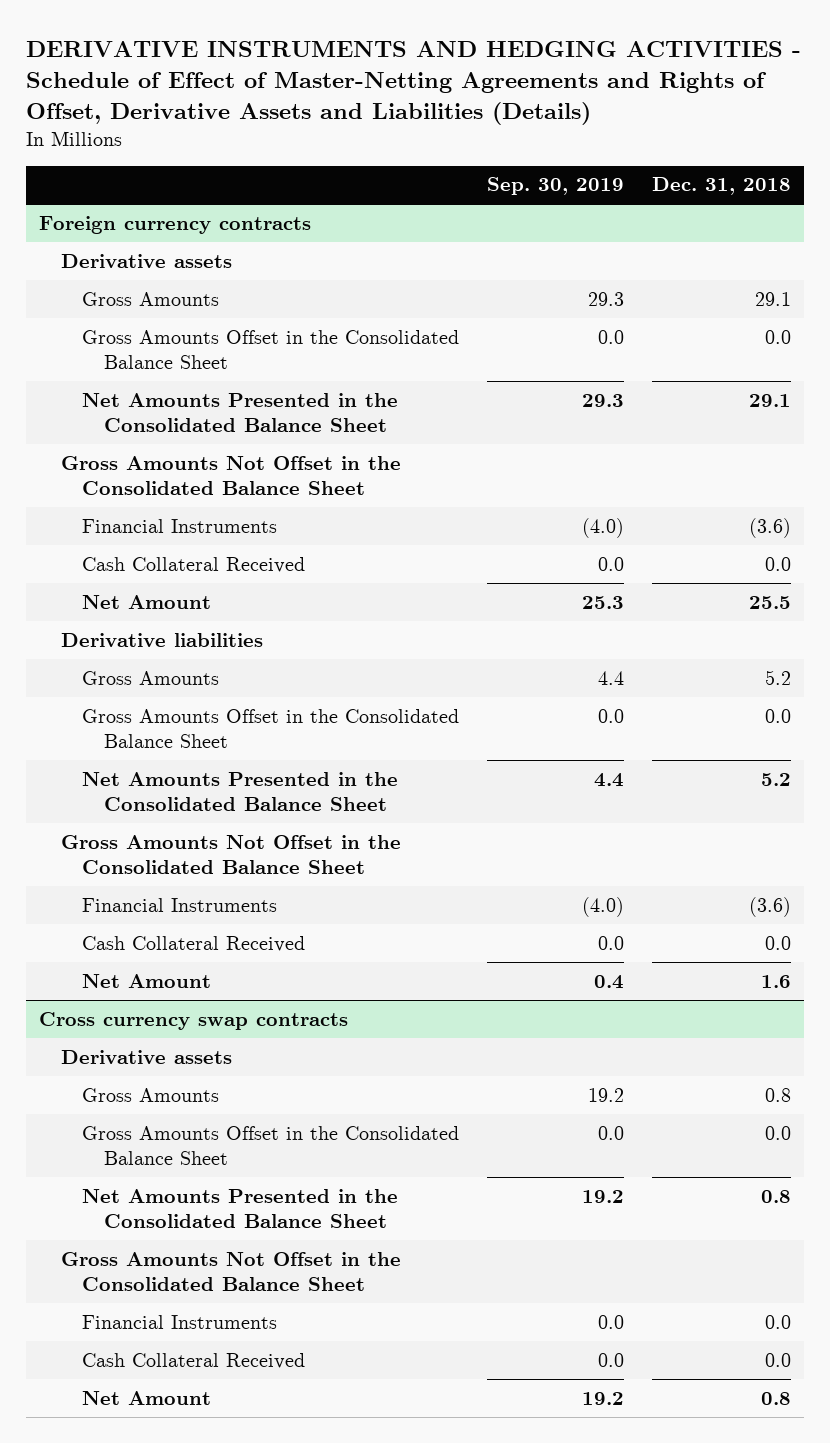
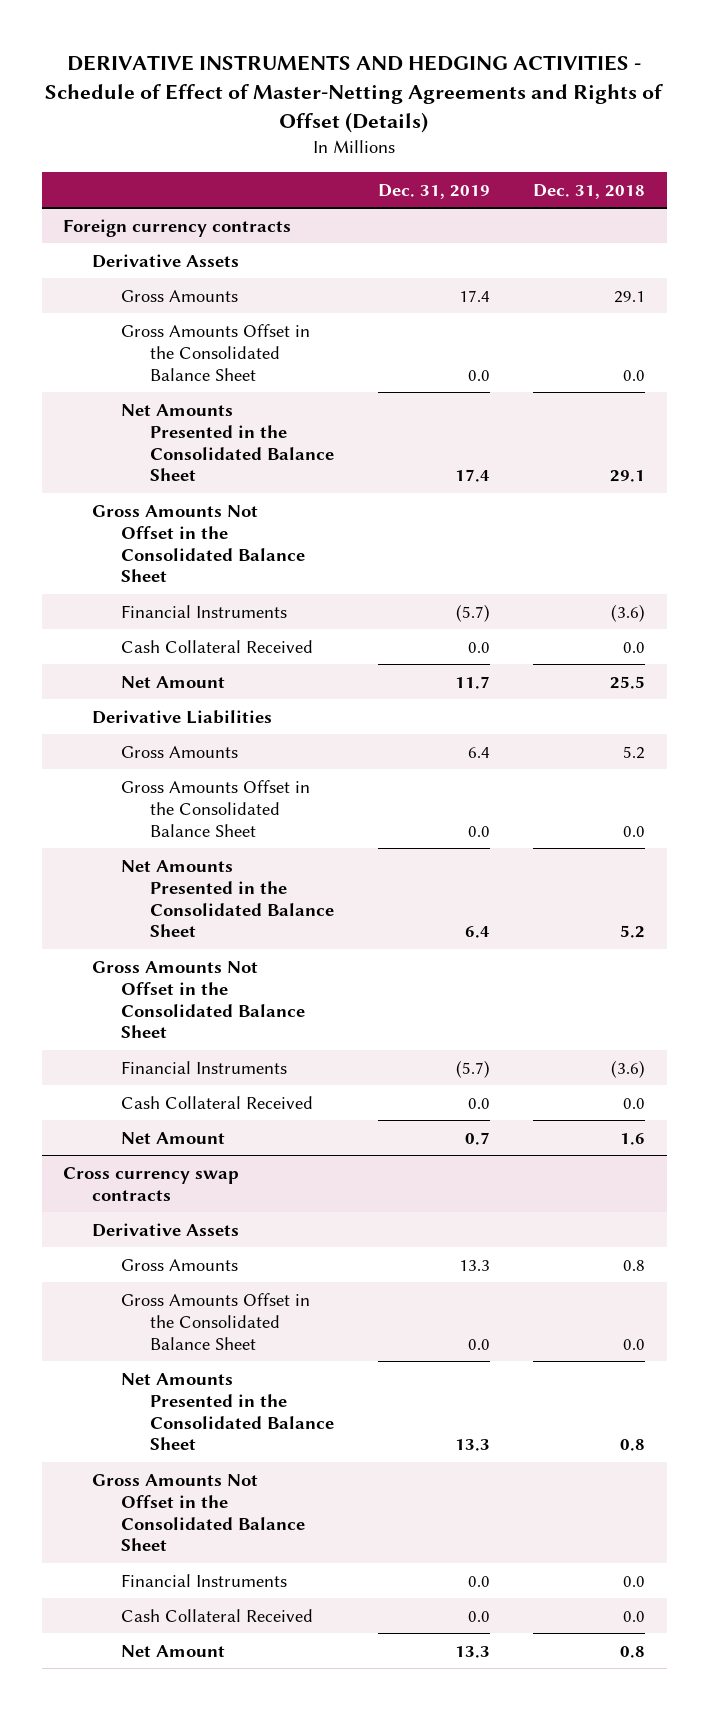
[25,40,801,125] DERIVATIVE INSTRUMENTS AND HEDGING ACTIVITIES - Schedule of Effect of Master-Netting Agreements and Rights of Offset, Derivative Assets and Liabilities (Details) -> [45,55,664,134] DERIVATIVE INSTRUMENTS AND HEDGING ACTIVITIES - Schedule of Effect of Master-Netting Agreements and Rights of Offset (Details)
[486,177,624,196] Sep. 30, 2019 -> none
none -> [377,183,490,199] Dec. 31, 2019
[60,253,232,268] Derivative assets -> [92,253,240,268] Derivative Assets
[60,632,263,647] Derivative liabilities -> [92,709,273,724] Derivative Liabilities
[60,1049,232,1064] Derivative assets -> [92,1222,240,1237] Derivative Assets

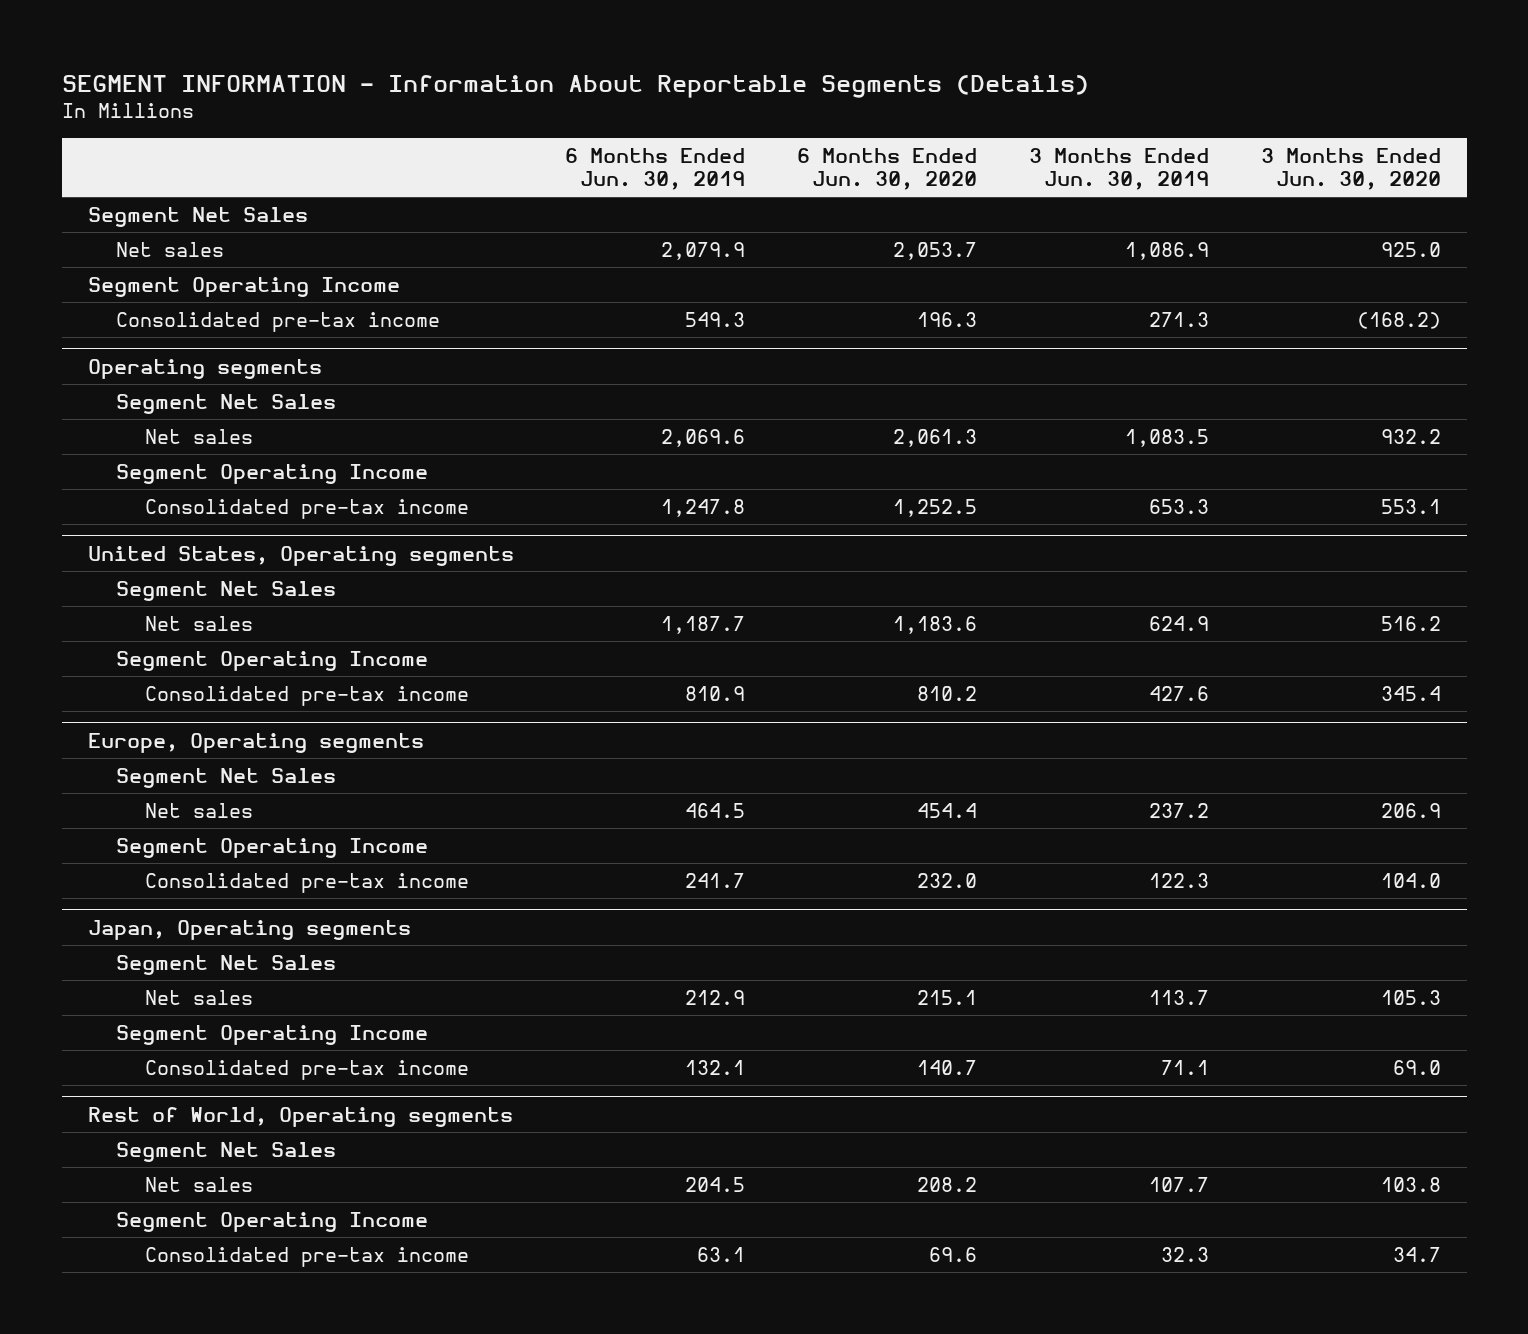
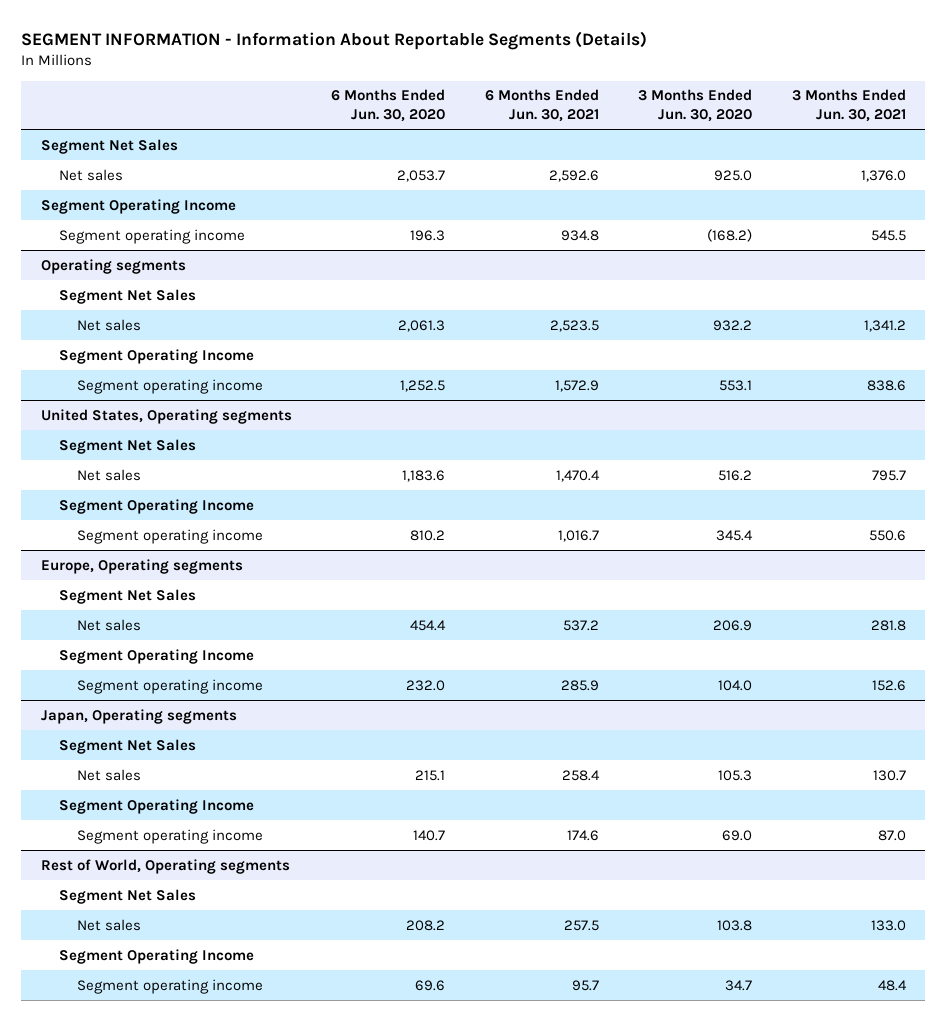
[565,147,746,190] 6 Months Ended Jun. 30, 2019 -> none
[1028,147,1209,190] 3 Months Ended Jun. 30, 2019 -> none
none -> [484,89,599,123] 6 Months Ended Jun. 30, 2021
none -> [791,89,906,123] 3 Months Ended Jun. 30, 2021
[116,312,441,333] Consolidated pre-tax income -> [58,228,245,244] Segment operating income
[144,499,469,520] Consolidated pre-tax income -> [76,378,263,394] Segment operating income
[144,686,469,707] Consolidated pre-tax income -> [76,528,263,544] Segment operating income
[144,873,469,894] Consolidated pre-tax income -> [76,678,263,694] Segment operating income
[144,1060,469,1081] Consolidated pre-tax income -> [76,828,263,844] Segment operating income
[144,1247,469,1268] Consolidated pre-tax income -> [76,978,263,994] Segment operating income

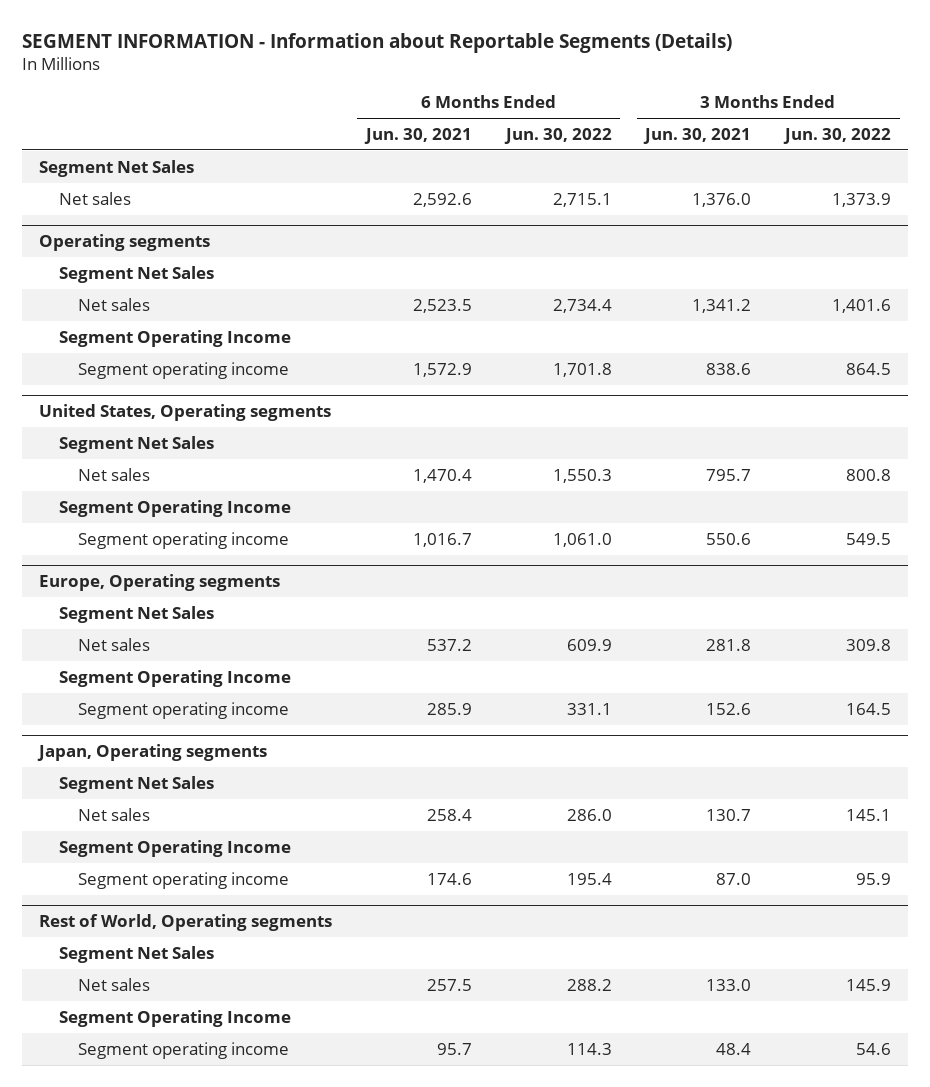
[21,30,648,50] SEGMENT INFORMATION - Information About Reportable Segments (Details) -> [22,32,733,53] SEGMENT INFORMATION - Information about Reportable Segments (Details)
[331,89,446,123] 6 Months Ended Jun. 30, 2020 -> none
[638,89,753,123] 3 Months Ended Jun. 30, 2020 -> none
none -> [503,127,612,144] Jun. 30, 2022
none -> [783,127,892,144] Jun. 30, 2022
[40,198,236,214] Segment Operating Income -> none
[58,228,245,244] Segment operating income -> none

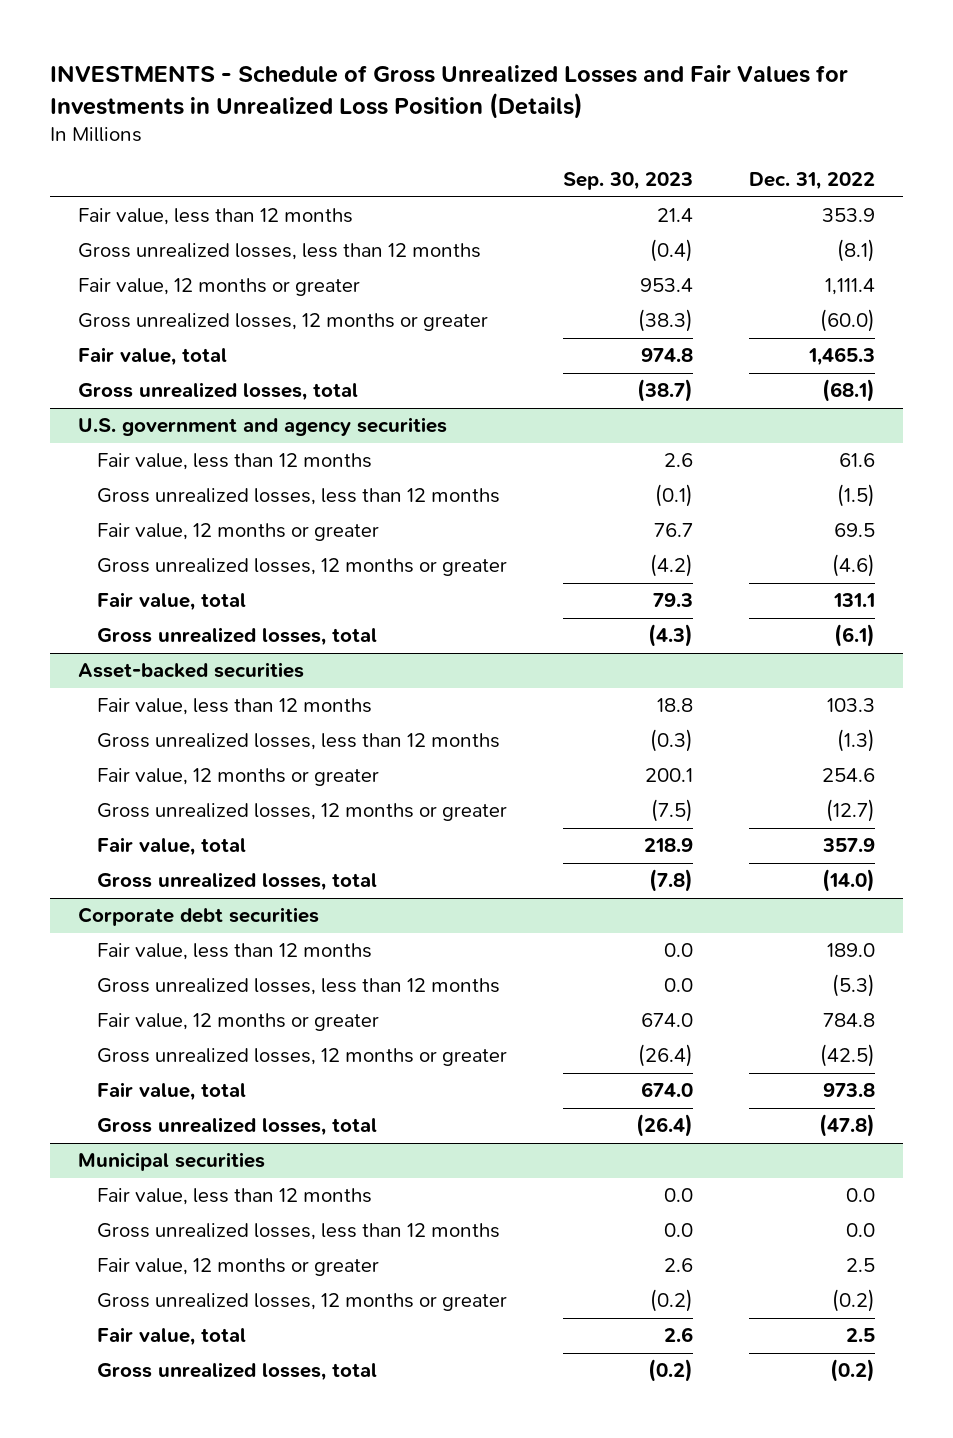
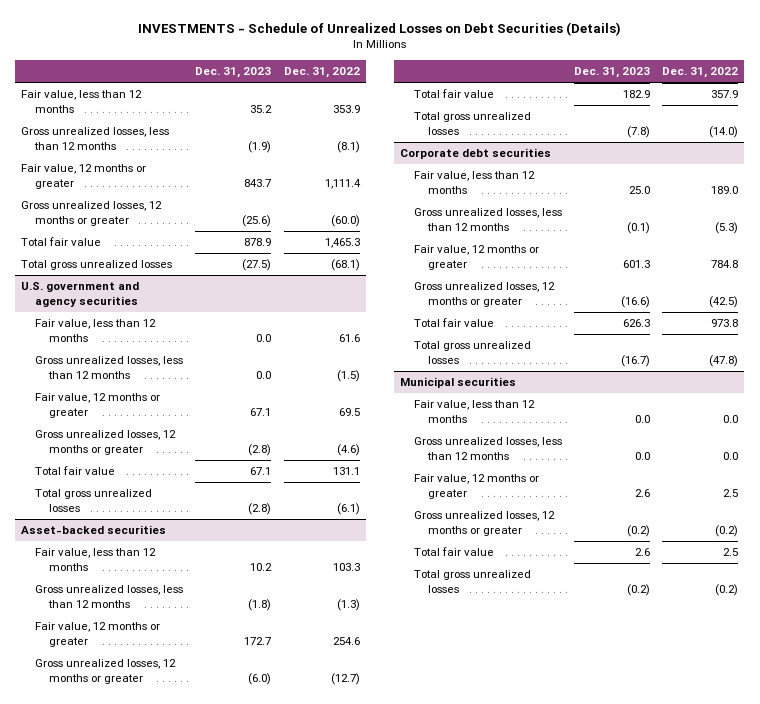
[50,65,849,119] INVESTMENTS - Schedule of Gross Unrealized Losses and Fair Values for Investments in Unrealized Loss Position (Details) -> [137,22,621,37] INVESTMENTS - Schedule of Unrealized Losses on Debt Securities (Details)
[562,172,693,191] Sep. 30, 2023 -> none
none -> [195,66,272,78] Dec. 31, 2023
[78,347,228,367] Fair value, total -> [21,237,102,247] Total fair value
[78,382,359,402] Gross unrealized losses, total -> [21,260,173,271] Total gross unrealized losses
[97,592,247,612] Fair value, total -> [35,466,116,476] Total fair value
[97,627,378,647] Gross unrealized losses, total -> [35,489,153,512] Total gross unrealized losses
[97,837,247,857] Fair value, total -> [413,89,494,99] Total fair value
[97,872,378,892] Gross unrealized losses, total -> [413,112,531,135] Total gross unrealized losses
[97,1082,247,1102] Fair value, total -> [413,318,494,328] Total fair value
[97,1117,378,1137] Gross unrealized losses, total -> [413,341,531,364] Total gross unrealized losses
[97,1327,247,1347] Fair value, total -> [413,547,494,557] Total fair value
[97,1362,378,1382] Gross unrealized losses, total -> [413,570,531,593] Total gross unrealized losses

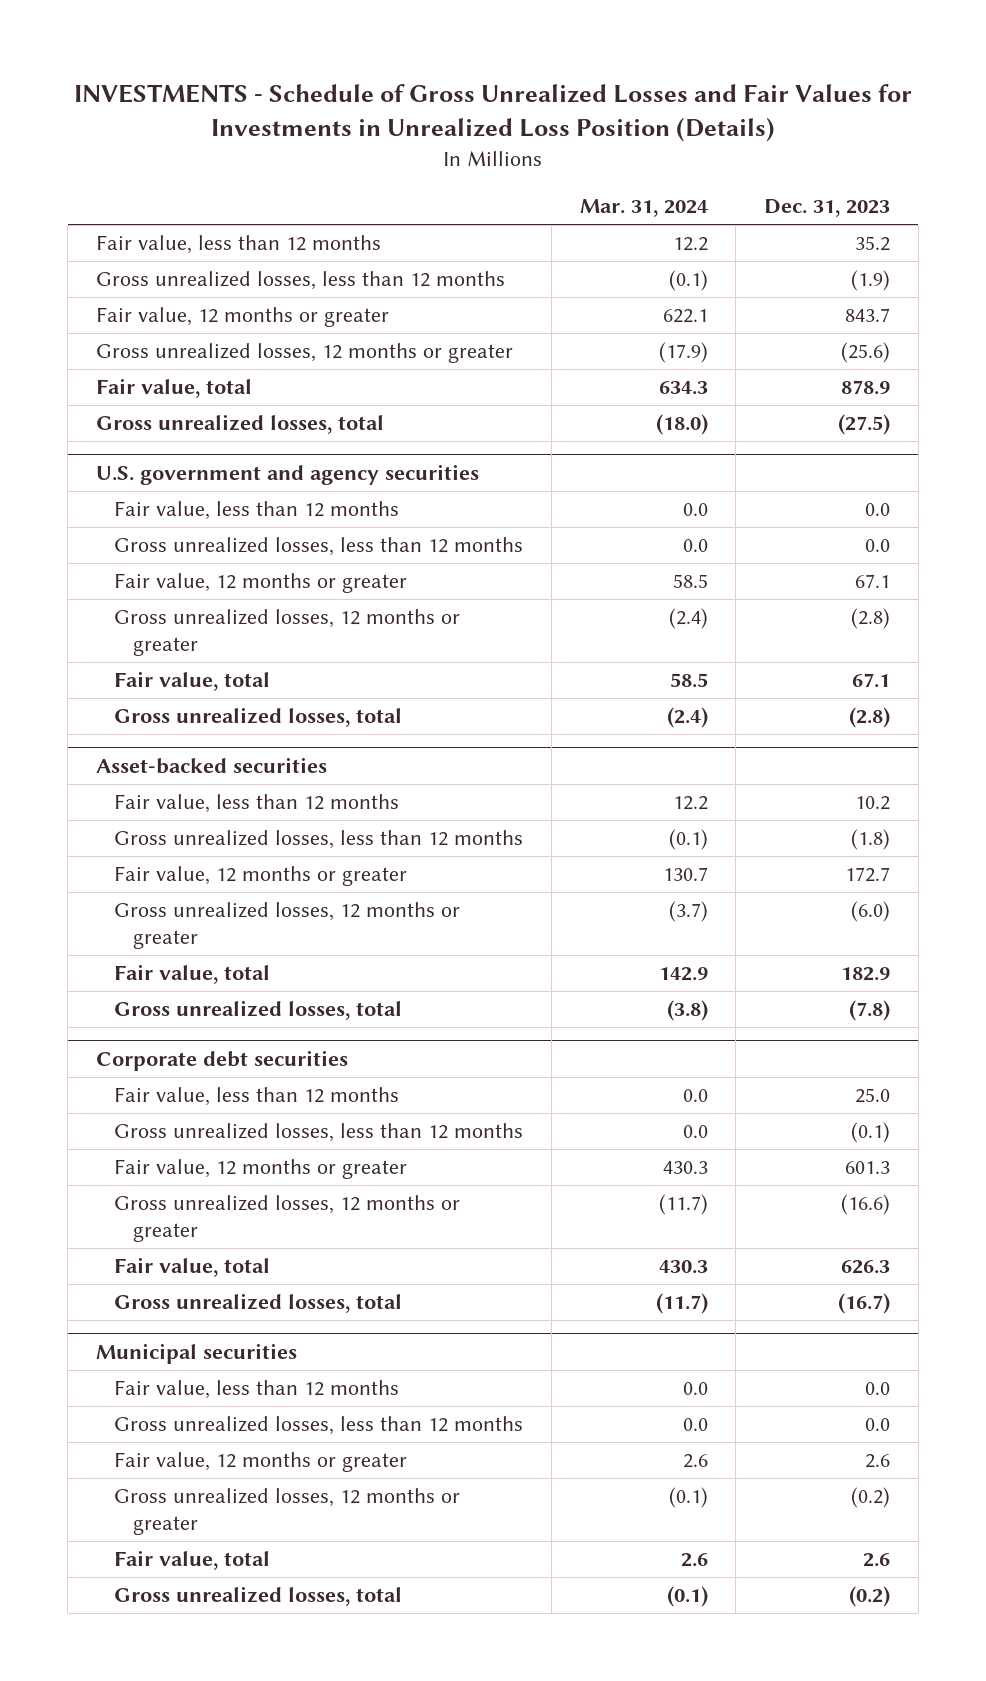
[137,22,621,37] INVESTMENTS - Schedule of Unrealized Losses on Debt Securities (Details) -> [73,83,912,143] INVESTMENTS - Schedule of Gross Unrealized Losses and Fair Values for Investments in Unrealized Loss Position (Details)
[283,66,360,78] Dec. 31, 2022 -> none
none -> [579,199,708,218] Mar. 31, 2024
[21,237,102,247] Total fair value -> [95,378,252,399] Fair value, total
[21,260,173,271] Total gross unrealized losses -> [95,414,384,435] Gross unrealized losses, total
[35,466,116,476] Total fair value -> [114,671,271,692] Fair value, total
[35,489,153,512] Total gross unrealized losses -> [114,707,403,728] Gross unrealized losses, total
[413,89,494,99] Total fair value -> [114,964,271,985] Fair value, total
[413,112,531,135] Total gross unrealized losses -> [114,1000,403,1021] Gross unrealized losses, total
[413,318,494,328] Total fair value -> [114,1257,271,1278] Fair value, total
[413,341,531,364] Total gross unrealized losses -> [114,1293,403,1314] Gross unrealized losses, total
[413,547,494,557] Total fair value -> [114,1550,271,1571] Fair value, total
[413,570,531,593] Total gross unrealized losses -> [114,1586,403,1607] Gross unrealized losses, total

